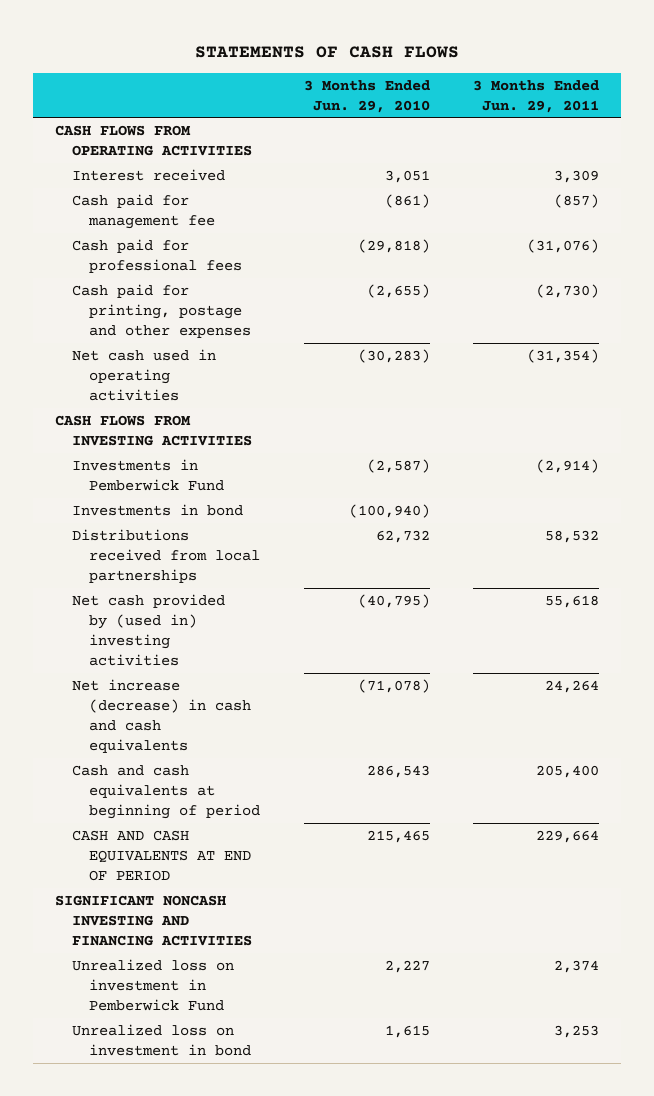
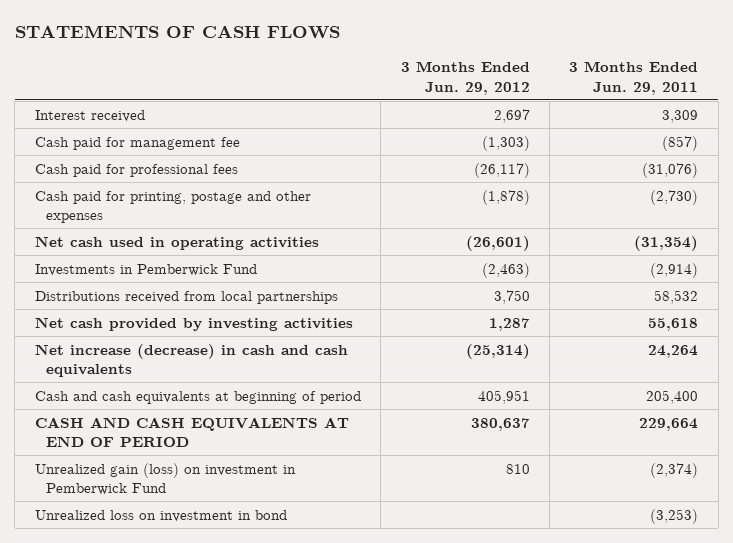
[303,79,430,113] 3 Months Ended Jun. 29, 2010 -> none
none -> [400,61,530,95] 3 Months Ended Jun. 29, 2012
[54,124,252,156] CASH FLOWS FROM OPERATING ACTIVITIES -> none
[54,414,252,446] CASH FLOWS FROM INVESTING ACTIVITIES -> none
[71,503,243,516] Investments in bond -> none
[71,593,225,666] Net cash provided by (used in) investing activities -> [34,316,353,331] Net cash provided by investing activities
[54,894,252,946] SIGNIFICANT NONCASH INVESTING AND FINANCING ACTIVITIES -> none
[71,958,234,1011] Unrealized loss on investment in Pemberwick Fund -> [34,462,296,496] Unrealized gain (loss) on investment in Pemberwick Fund
[554,959,600,973] 2,374 -> [650,462,699,478] (2,374)
[554,1024,600,1038] 3,253 -> [650,508,699,524] (3,253)

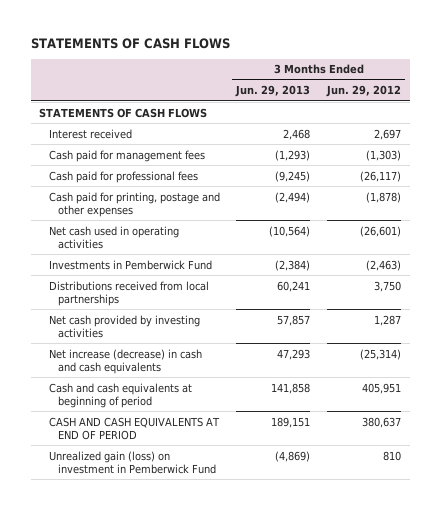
[569,61,699,95] 3 Months Ended Jun. 29, 2011 -> none
none -> [235,85,311,98] Jun. 29, 2013
none -> [39,107,208,118] STATEMENTS OF CASH FLOWS
[34,136,240,150] Cash paid for management fee -> [48,149,205,162] Cash paid for management fees
[34,509,287,522] Unrealized loss on investment in bond -> none

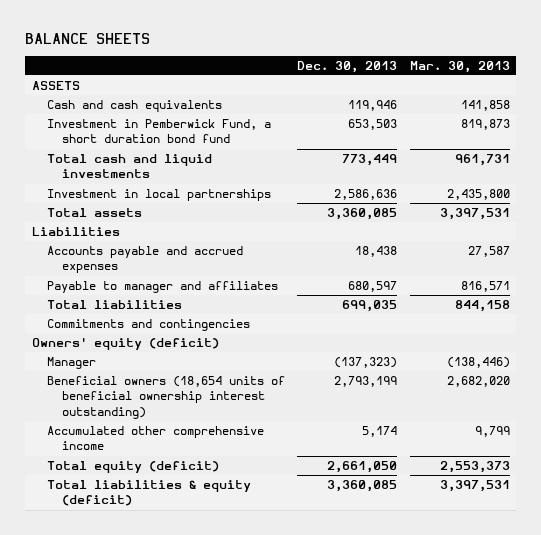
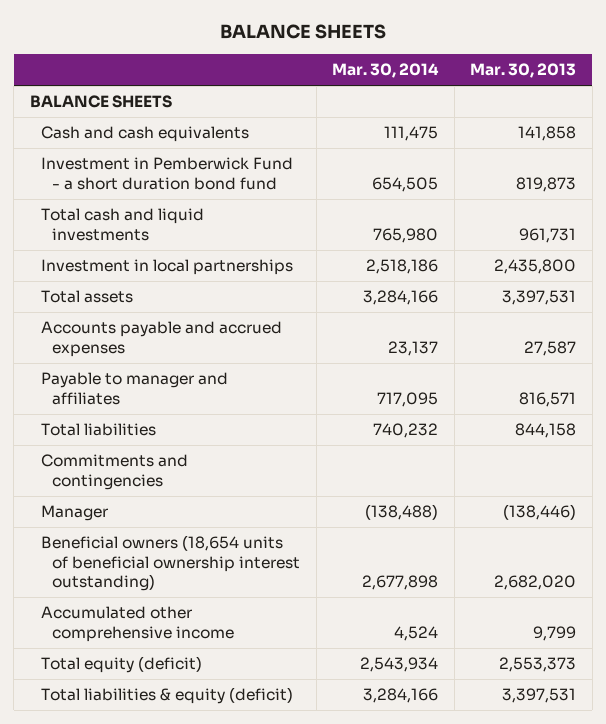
[297,60,398,73] Dec. 30, 2013 -> none
none -> [332,63,440,79] Mar. 30, 2014
[31,81,80,91] ASSETS -> none
none -> [29,95,172,109] BALANCE SHEETS
[46,119,271,144] Investment in Pemberwick Fund, a short duration bond fund -> [40,157,293,190] Investment in Pemberwick Fund - a short duration bond fund
[31,227,120,237] Liabilities -> none
[31,337,219,351] Owners' equity (deficit) -> none

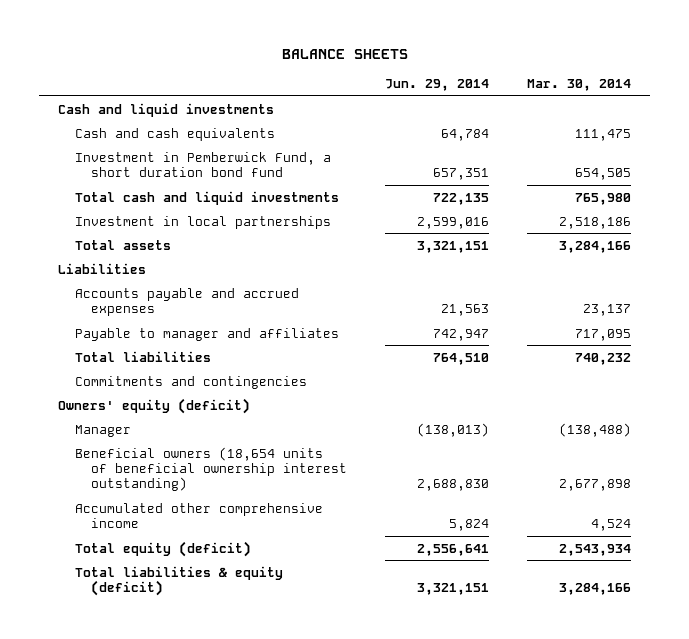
[470,63,577,79] Mar. 30, 2013 -> none
none -> [385,79,490,92] Jun. 29, 2014
[29,95,172,109] BALANCE SHEETS -> none
none -> [58,102,275,117] Cash and liquid investments
[40,157,293,190] Investment in Pemberwick Fund - a short duration bond fund -> [74,151,331,177] Investment in Pemberwick Fund, a short duration bond fund
none -> [58,262,147,274] Liabilities
none -> [58,397,251,414] Owners' equity (deficit)

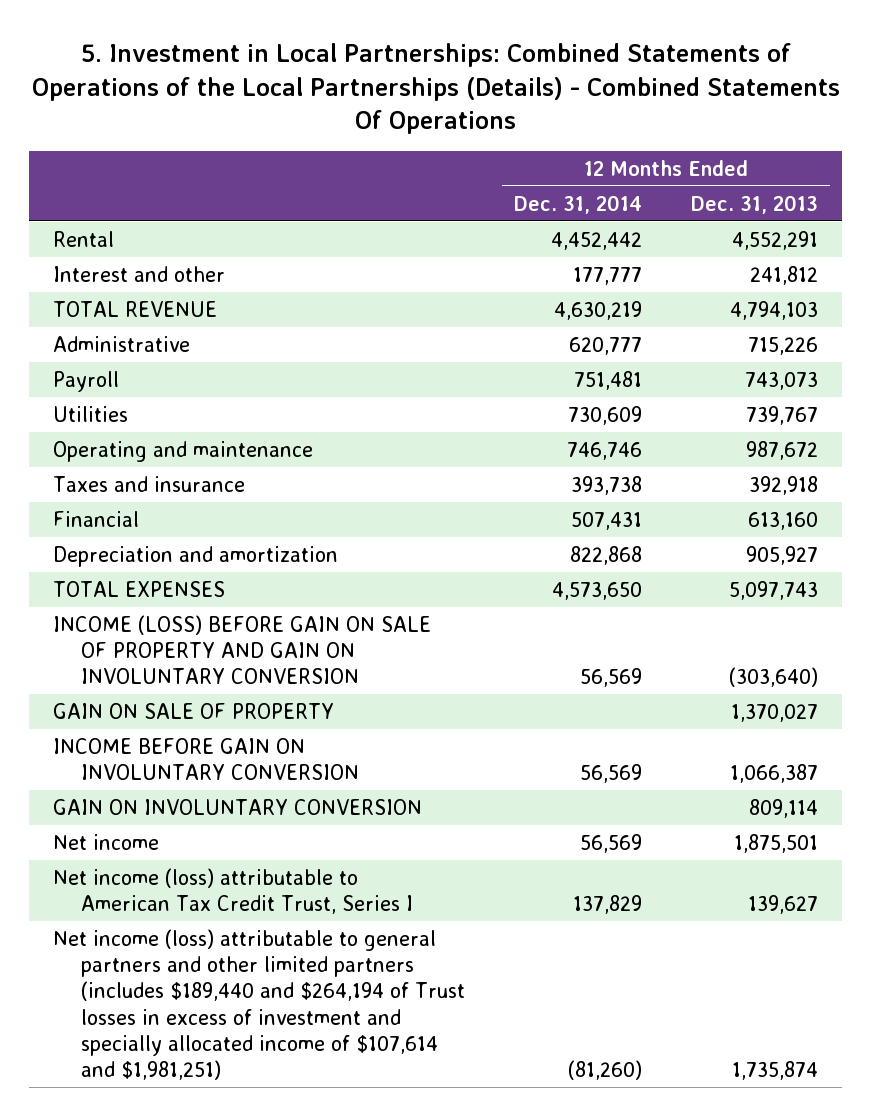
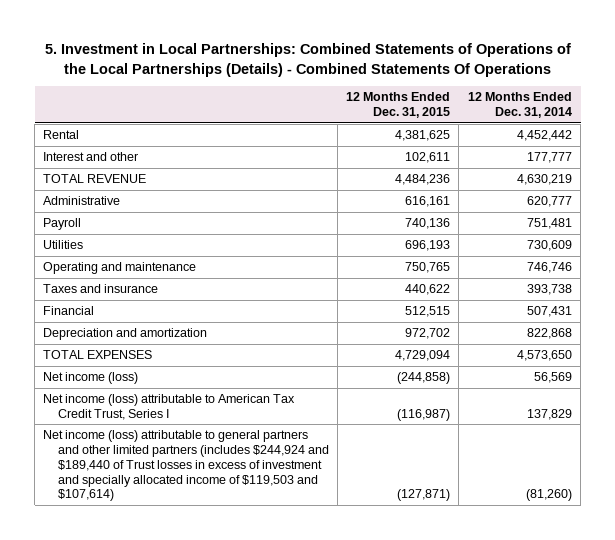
[690,194,818,214] Dec. 31, 2013 -> none
none -> [346,92,451,119] 12 Months Ended Dec. 31, 2015
[53,614,432,685] INCOME (LOSS) BEFORE GAIN ON SALE OF PROPERTY AND GAIN ON INVOLUNTARY CONVERSION -> none
[53,702,335,719] GAIN ON SALE OF PROPERTY -> none
[53,737,360,781] INCOME BEFORE GAIN ON INVOLUNTARY CONVERSION -> none
[53,798,423,815] GAIN ON INVOLUNTARY CONVERSION -> none
[53,833,160,850] Net income -> [43,372,139,385] Net income (loss)
[53,928,466,1081] Net income (loss) attributable to general partners and other limited partners (includes $189,440 and $264,194 of Trust losses in excess of investment and specially allocated income of $107,614 and $1,981,251) -> [43,430,329,502] Net income (loss) attributable to general partners and other limited partners (includes $244,924 and $189,440 of Trust losses in excess of investment and specially allocated income of $119,503 and $107,614)

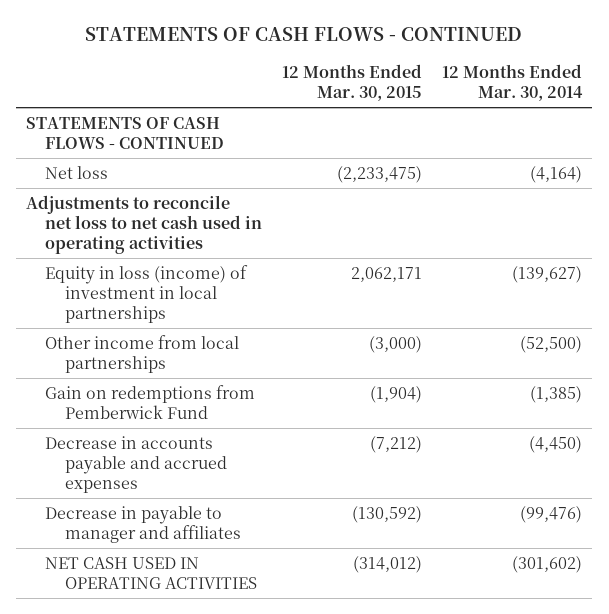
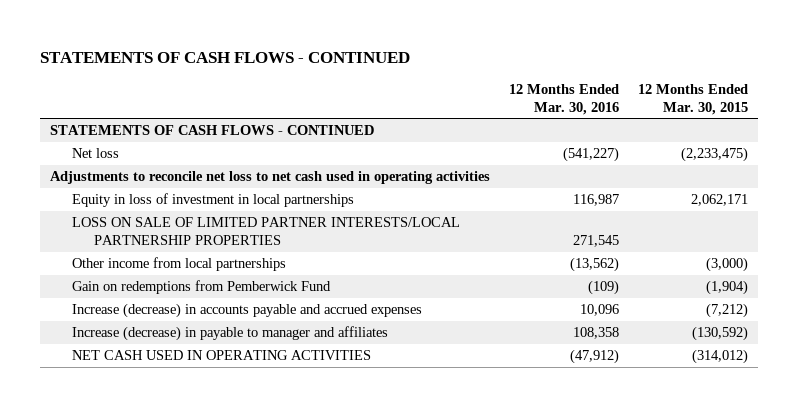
[442,64,584,102] 12 Months Ended Mar. 30, 2014 -> none
none -> [509,83,620,115] 12 Months Ended Mar. 30, 2016
[45,264,249,323] Equity in loss (income) of investment in local partnerships -> [71,193,354,208] Equity in loss of investment in local partnerships
none -> [71,217,460,245] LOSS ON SALE OF LIMITED PARTNER INTERESTS/LOCAL PARTNERSHIP PROPERTIES
[45,435,227,493] Decrease in accounts payable and accrued expenses -> [71,303,422,319] Increase (decrease) in accounts payable and accrued expenses
[45,505,241,543] Decrease in payable to manager and affiliates -> [71,326,388,342] Increase (decrease) in payable to manager and affiliates

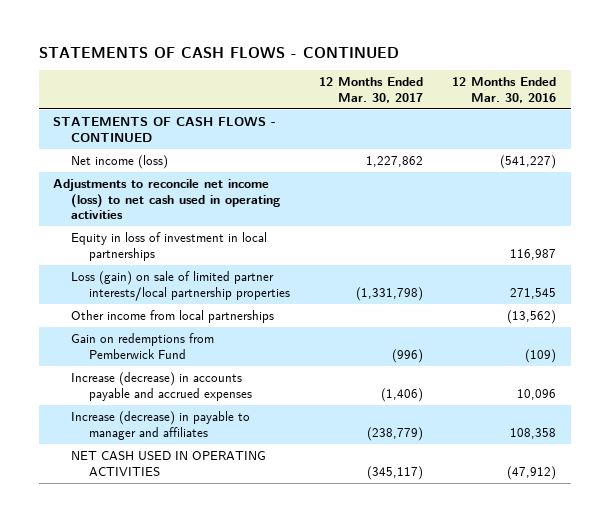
[638,83,749,115] 12 Months Ended Mar. 30, 2015 -> none
none -> [319,76,424,103] 12 Months Ended Mar. 30, 2017
[71,148,119,159] Net loss -> [70,154,168,169] Net income (loss)
[49,171,490,185] Adjustments to reconcile net loss to net cash used in operating activities -> [53,178,280,220] Adjustments to reconcile net income (loss) to net cash used in operating activities
[71,217,460,245] LOSS ON SALE OF LIMITED PARTNER INTERESTS/LOCAL PARTNERSHIP PROPERTIES -> [70,270,290,301] Loss (gain) on sale of limited partner interests/local partnership properties

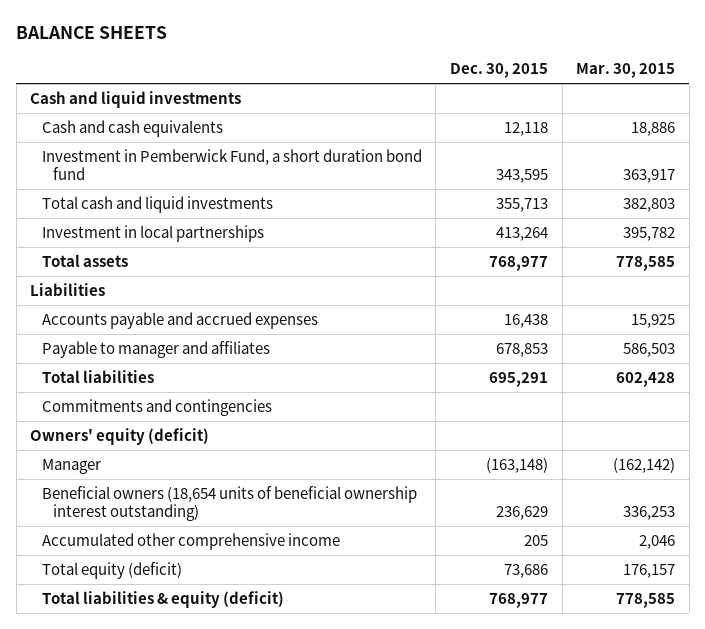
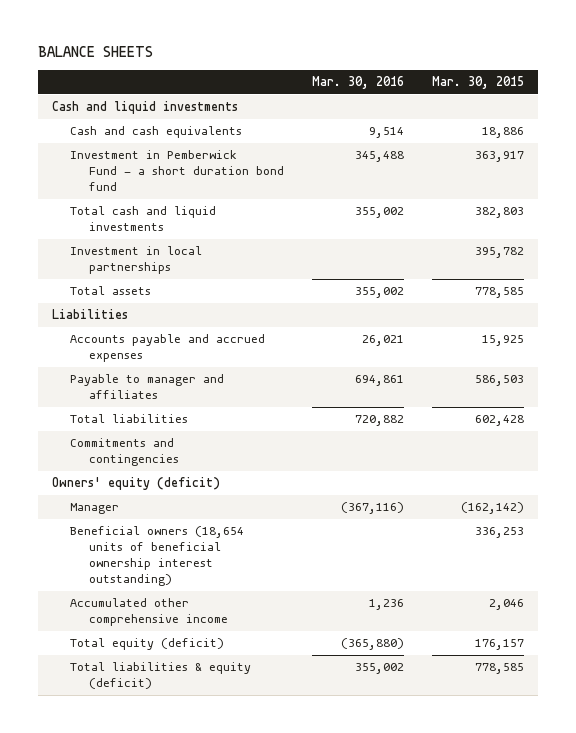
[450,63,549,79] Dec. 30, 2015 -> none
none -> [311,75,404,89] Mar. 30, 2016
[41,148,422,181] Investment in Pemberwick Fund, a short duration bond fund -> [70,150,284,192] Investment in Pemberwick Fund - a short duration bond fund

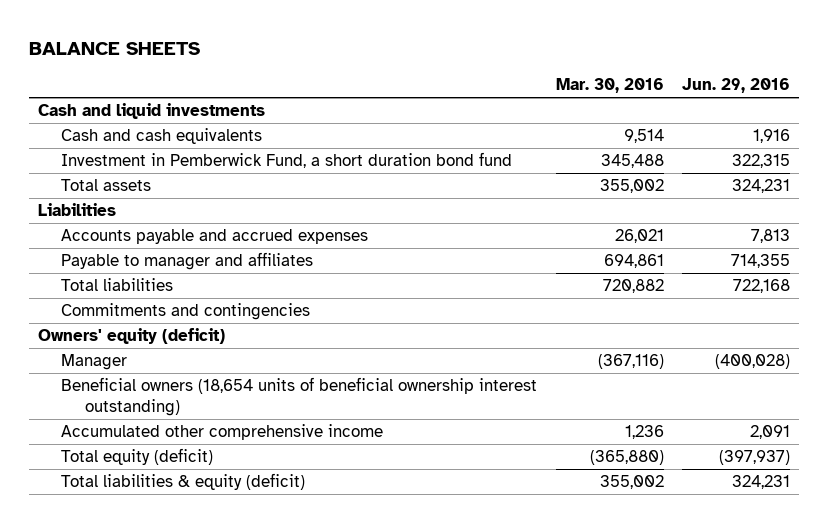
[432,75,525,89] Mar. 30, 2015 -> none
none -> [682,78,791,94] Jun. 29, 2016
[70,206,217,232] Total cash and liquid investments -> none
[70,246,203,275] Investment in local partnerships -> none
[70,150,284,192] Investment in Pemberwick Fund - a short duration bond fund -> [61,152,513,169] Investment in Pemberwick Fund, a short duration bond fund

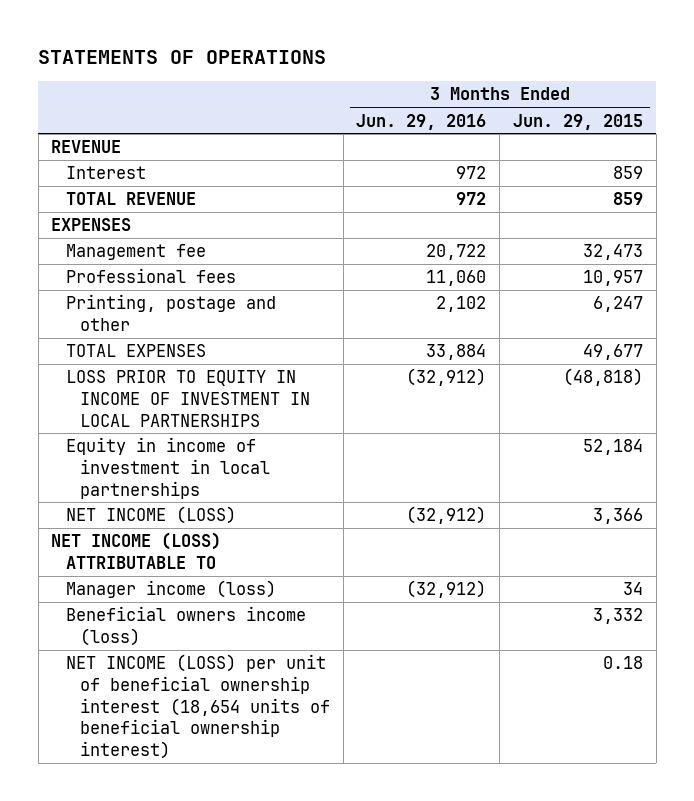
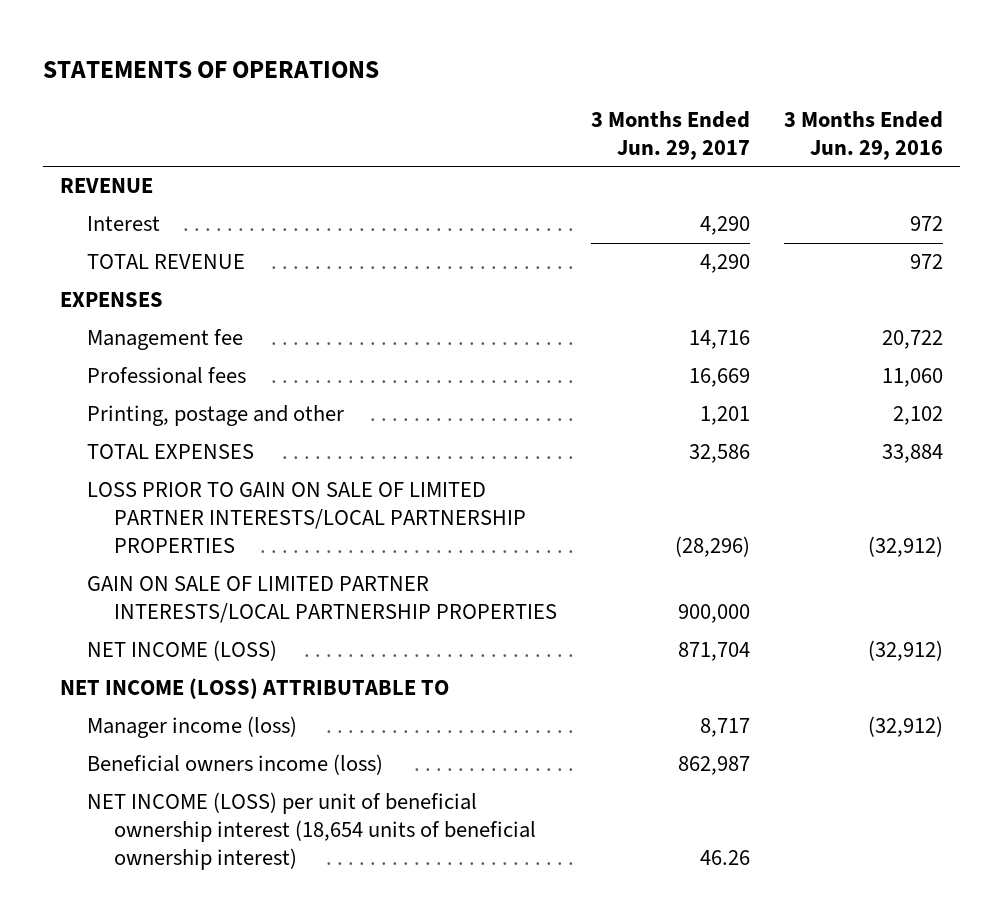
[513,113,644,130] Jun. 29, 2015 -> none
none -> [591,110,751,160] 3 Months Ended Jun. 29, 2017
[65,437,270,499] Equity in income of investment in local partnerships -> none
[65,370,310,427] LOSS PRIOR TO EQUITY IN INCOME OF INVESTMENT IN LOCAL PARTNERSHIPS -> [87,482,527,554] LOSS PRIOR TO GAIN ON SALE OF LIMITED PARTNER INTERESTS/LOCAL PARTNERSHIP PROPERTIES
none -> [87,576,558,624] GAIN ON SALE OF LIMITED PARTNER INTERESTS/LOCAL PARTNERSHIP PROPERTIES

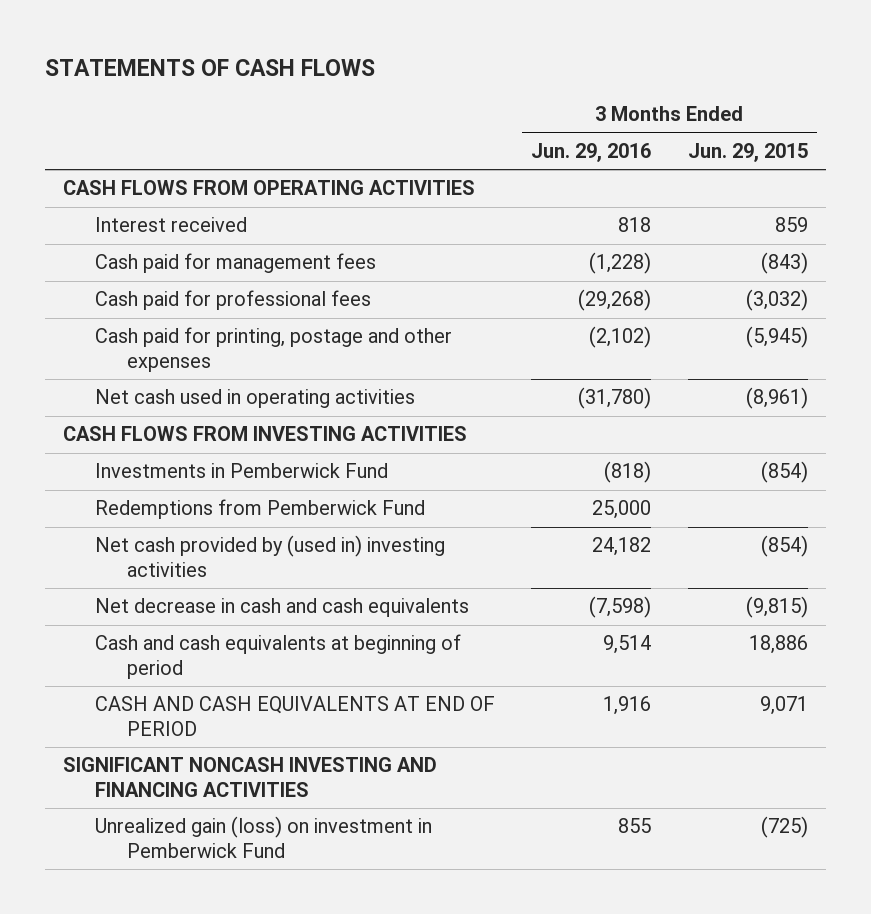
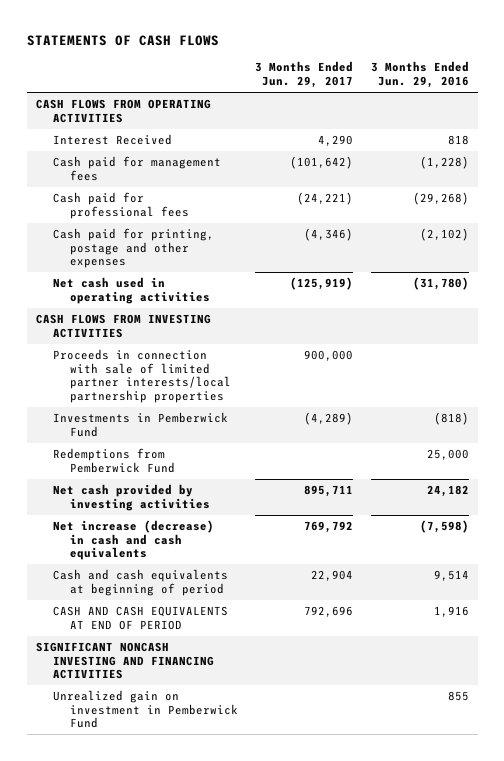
[687,142,808,162] Jun. 29, 2015 -> none
none -> [255,61,354,88] 3 Months Ended Jun. 29, 2017
[94,217,247,233] Interest received -> [52,134,172,146] Interest Received
none -> [52,349,231,403] Proceeds in connection with sale of limited partner interests/local partnership properties
[94,535,445,577] Net cash provided by (used in) investing activities -> [52,484,210,511] Net cash provided by investing activities
[94,598,469,618] Net decrease in cash and cash equivalents -> [52,520,214,561] Net increase (decrease) in cash and cash equivalents
[94,816,432,858] Unrealized gain (loss) on investment in Pemberwick Fund -> [52,690,238,729] Unrealized gain on investment in Pemberwick Fund

